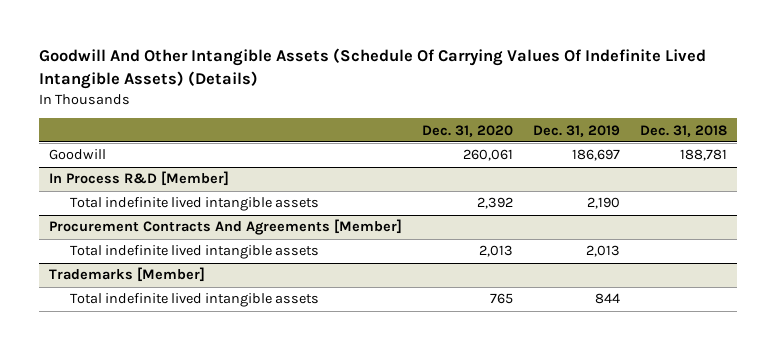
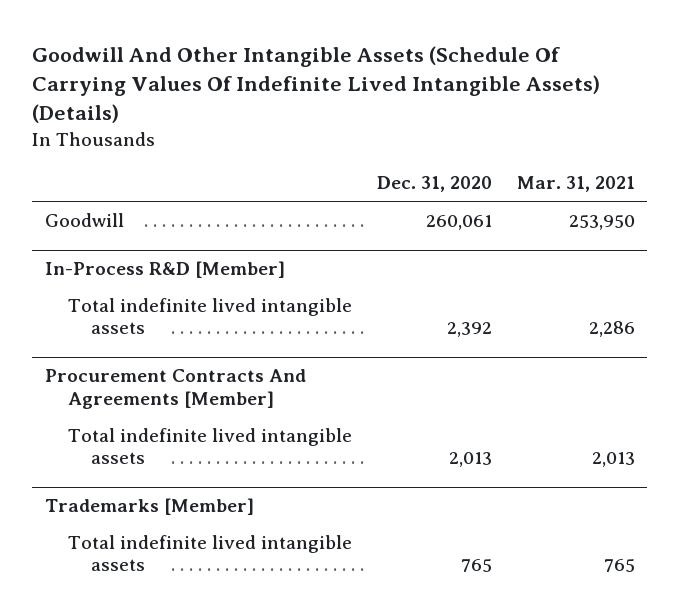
[533,124,621,137] Dec. 31, 2019 -> none
[640,124,728,137] Dec. 31, 2018 -> none
none -> [516,176,635,193] Mar. 31, 2021
[48,171,229,187] In Process R&D [Member] -> [44,261,285,279] In-Process R&D [Member]

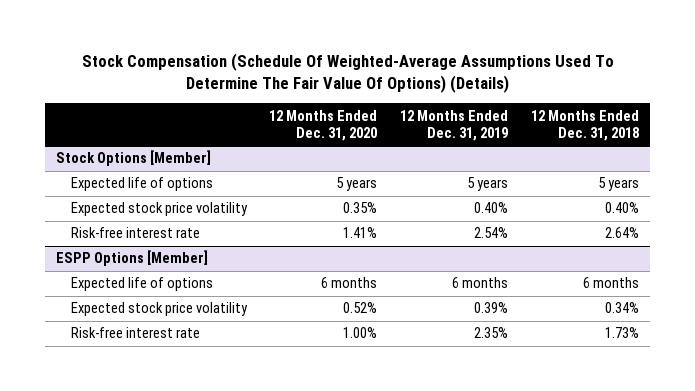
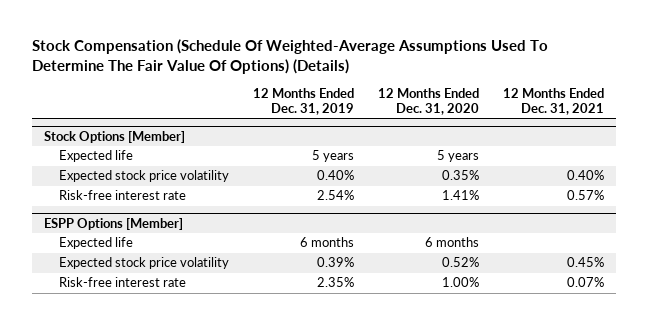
[530,109,639,142] 12 Months Ended Dec. 31, 2018 -> none
none -> [503,88,605,115] 12 Months Ended Dec. 31, 2021
[70,177,213,192] Expected life of options -> [59,150,134,163] Expected life
[70,277,213,292] Expected life of options -> [59,237,134,250] Expected life

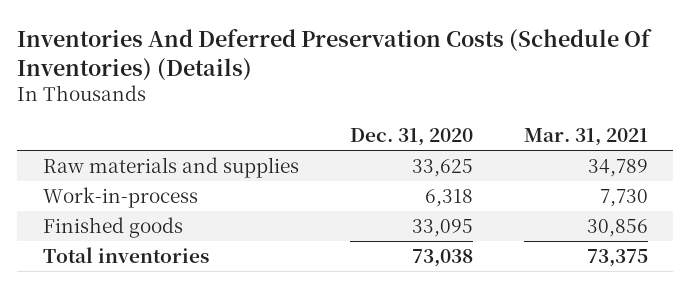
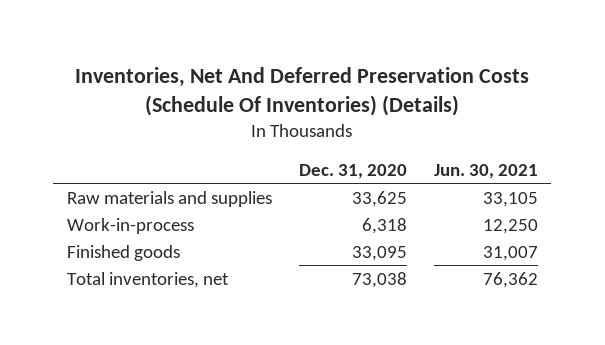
[17,28,653,81] Inventories And Deferred Preservation Costs (Schedule Of Inventories) (Details) -> [75,66,530,116] Inventories, Net And Deferred Preservation Costs (Schedule Of Inventories) (Details)
[523,128,648,147] Mar. 31, 2021 -> none
none -> [433,163,538,179] Jun. 30, 2021
[42,247,209,264] Total inventories -> [66,271,229,288] Total inventories, net

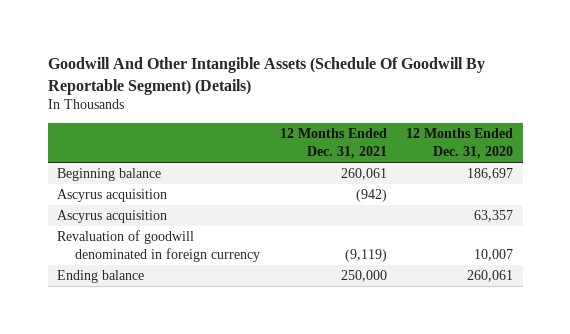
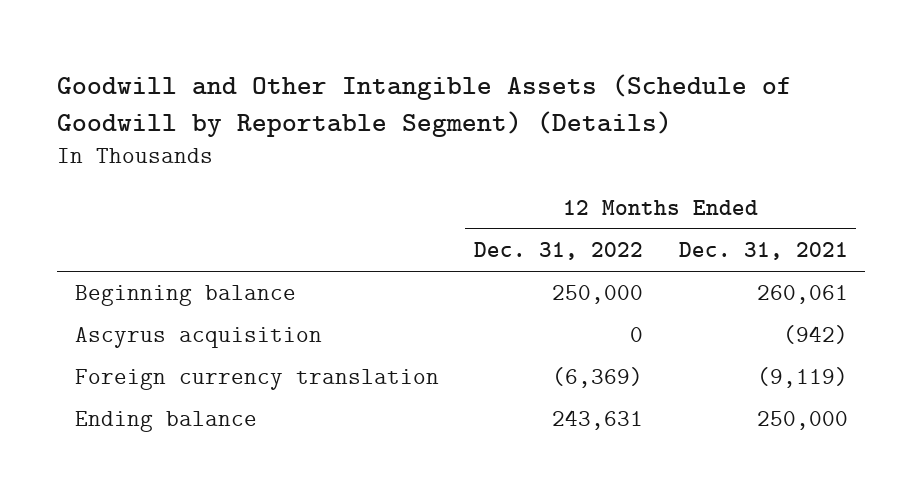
[47,57,485,95] Goodwill And Other Intangible Assets (Schedule Of Goodwill By Reportable Segment) (Details) -> [57,73,793,137] Goodwill and Other Intangible Assets (Schedule of Goodwill by Reportable Segment) (Details)
[405,128,513,159] 12 Months Ended Dec. 31, 2020 -> none
none -> [474,242,644,261] Dec. 31, 2022
[57,210,168,224] Ascyrus acquisition -> none
[57,230,261,262] Revaluation of goodwill denominated in foreign currency -> [74,369,439,391] Foreign currency translation

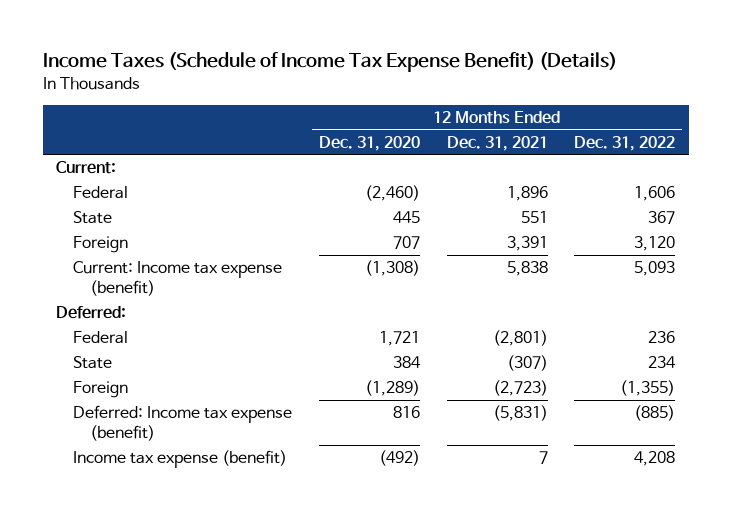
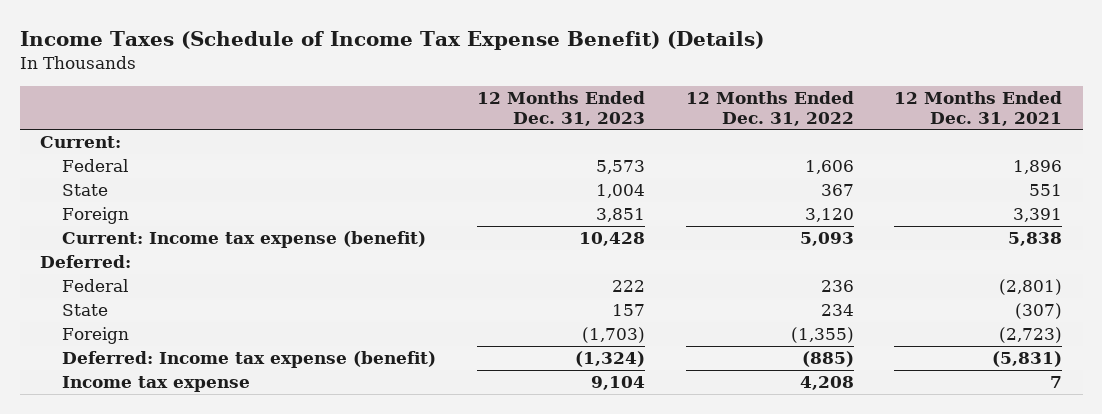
[318,135,420,151] Dec. 31, 2020 -> none
none -> [476,90,645,126] 12 Months Ended Dec. 31, 2023
[72,450,287,469] Income tax expense (benefit) -> [62,376,251,393] Income tax expense

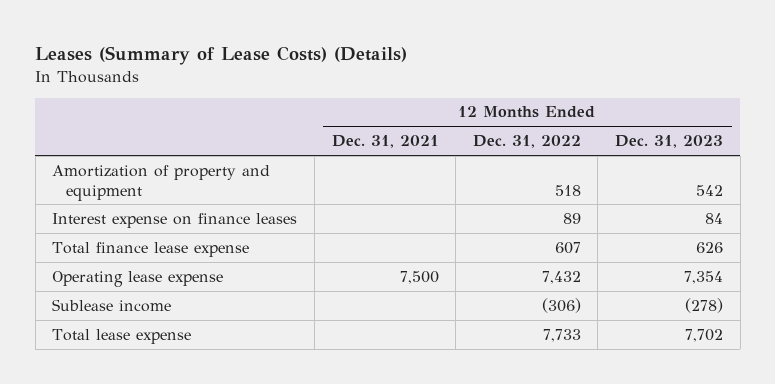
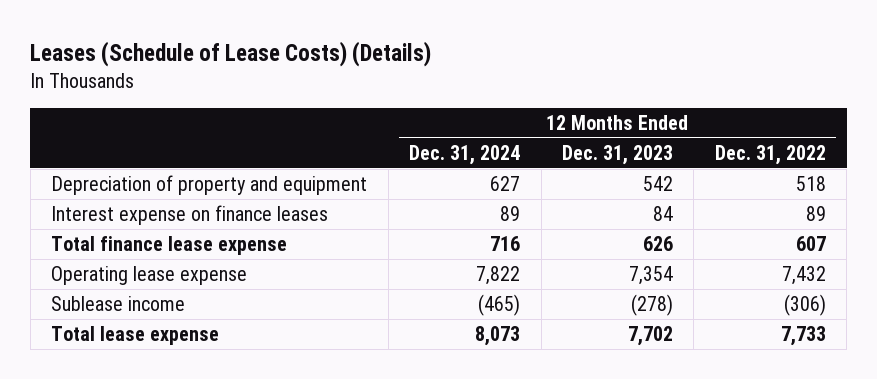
[35,45,408,65] Leases (Summary of Lease Costs) (Details) -> [30,41,432,68] Leases (Schedule of Lease Costs) (Details)
[331,135,439,149] Dec. 31, 2021 -> none
none -> [409,144,521,165] Dec. 31, 2024
[52,164,271,201] Amortization of property and equipment -> [51,174,368,195] Depreciation of property and equipment

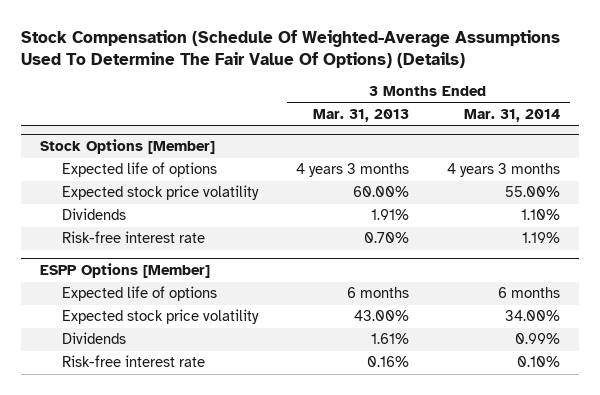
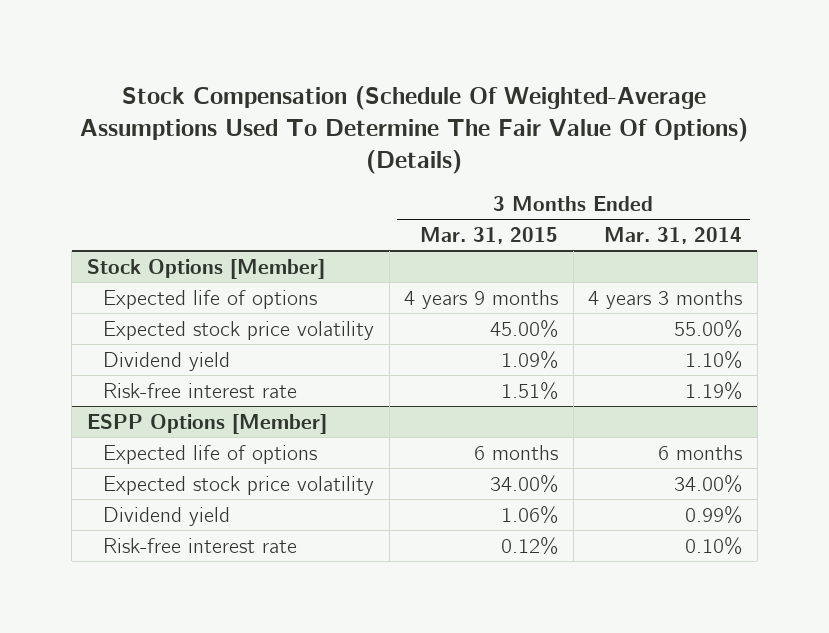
[313,108,410,122] Mar. 31, 2013 -> none
none -> [420,226,559,244] Mar. 31, 2015
[61,208,126,221] Dividends -> [103,351,231,371] Dividend yield
[61,332,126,345] Dividends -> [103,506,231,526] Dividend yield

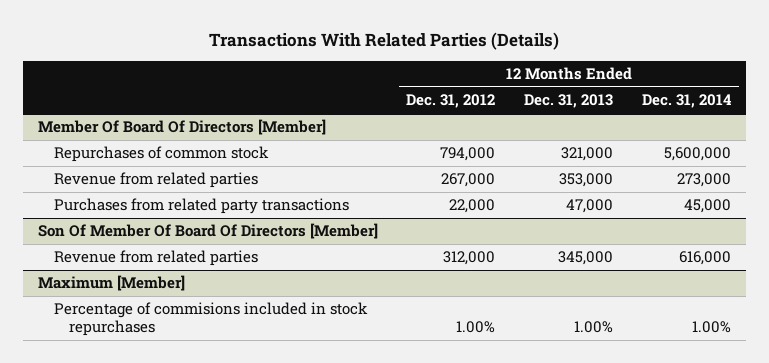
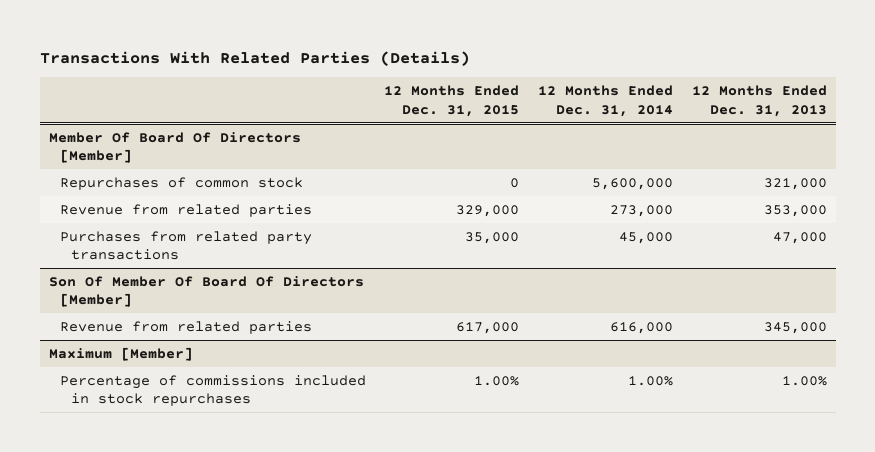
[406,94,496,109] Dec. 31, 2012 -> none
none -> [384,85,520,117] 12 Months Ended Dec. 31, 2015
[53,302,368,337] Percentage of commisions included in stock repurchases -> [59,374,366,407] Percentage of commissions included in stock repurchases

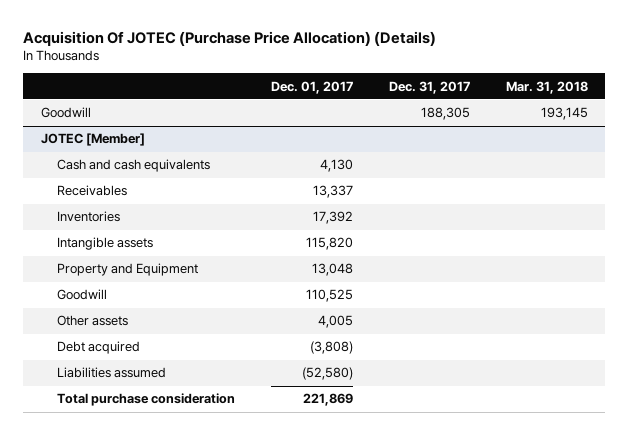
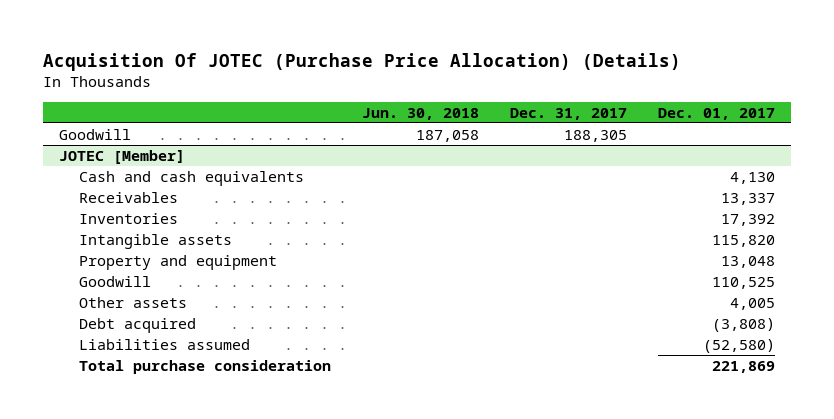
[505,80,588,94] Mar. 31, 2018 -> none
none -> [362,107,480,120] Jun. 30, 2018
[57,263,199,277] Property and Equipment -> [79,254,278,270] Property and equipment

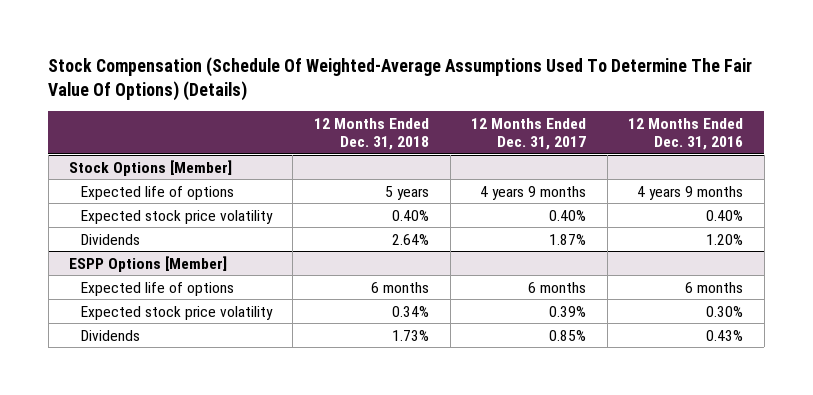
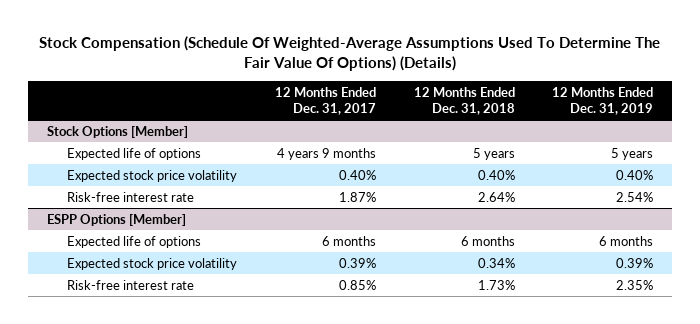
[628,117,744,151] 12 Months Ended Dec. 31, 2016 -> none
none -> [552,87,654,115] 12 Months Ended Dec. 31, 2019
[80,233,140,245] Dividends -> [67,191,195,202] Risk-free interest rate
[80,329,140,341] Dividends -> [67,279,195,290] Risk-free interest rate

